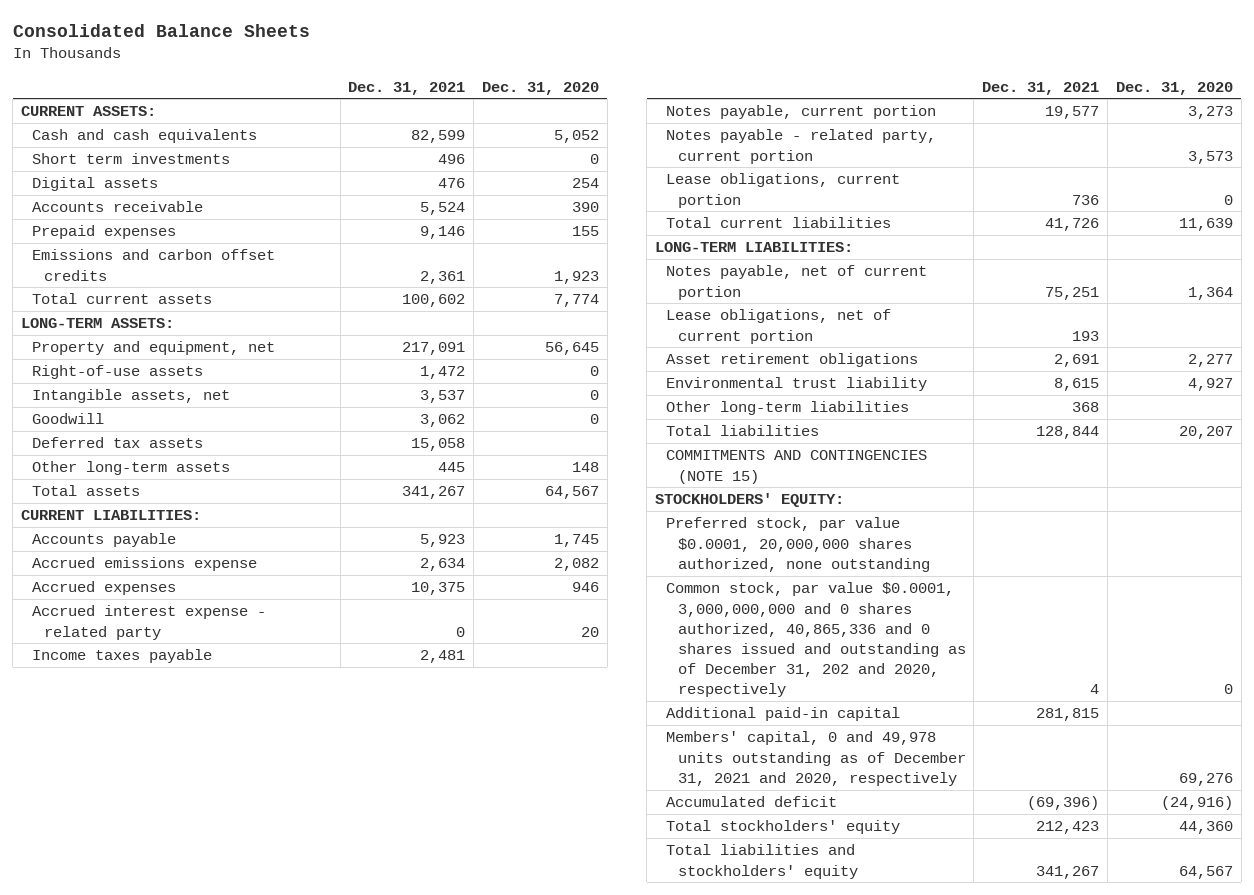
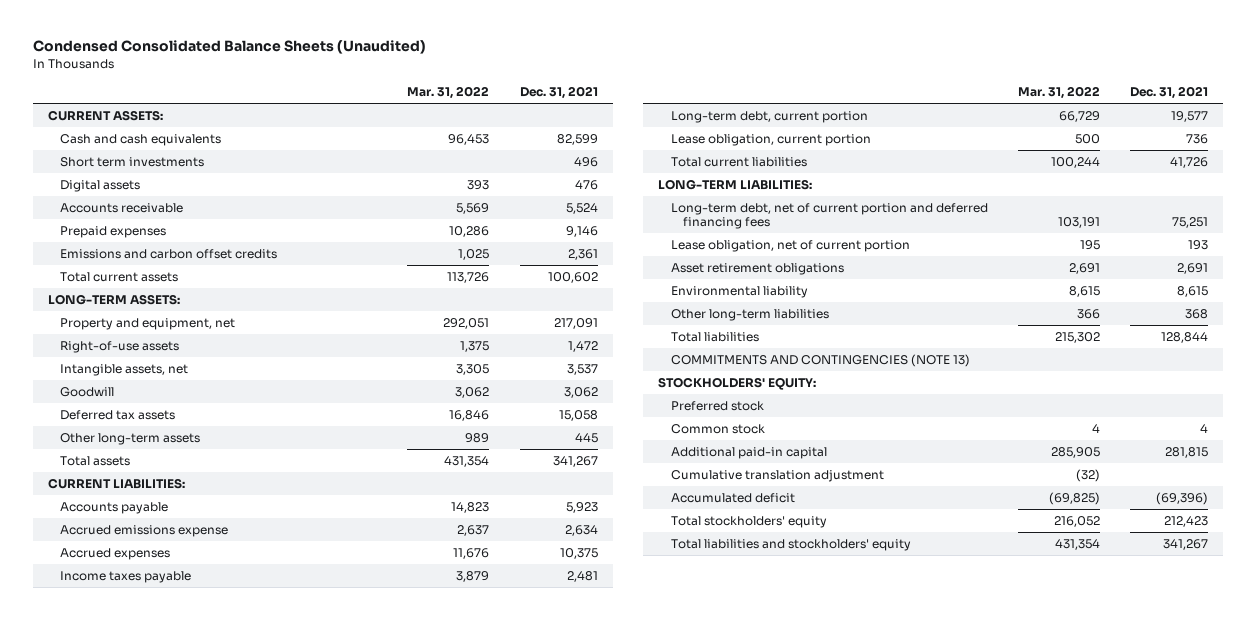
[12,24,310,38] Consolidated Balance Sheets -> [32,40,426,55] Condensed Consolidated Balance Sheets (Unaudited)
[482,81,600,95] Dec. 31, 2020 -> none
none -> [407,86,490,100] Mar. 31, 2022
[32,605,267,640] Accrued interest expense - related party -> none
[666,129,937,164] Notes payable - related party, current portion -> none
[666,105,937,120] Notes payable, current portion -> [670,110,868,123] Long-term debt, current portion
[666,173,901,208] Lease obligations, current portion -> [670,133,871,146] Lease obligation, current portion
[666,265,928,300] Notes payable, net of current portion -> [670,202,988,230] Long-term debt, net of current portion and deferred financing fees
[666,309,892,344] Lease obligations, net of current portion -> [670,239,910,252] Lease obligation, net of current portion
[666,377,928,392] Environmental trust liability -> [670,285,808,298] Environmental liability
[666,450,928,484] COMMITMENTS AND CONTINGENCIES (NOTE 15) -> [670,353,970,367] COMMITMENTS AND CONTINGENCIES (NOTE 13)
[666,517,930,572] Preferred stock, par value $0.0001, 20,000,000 shares authorized, none outstanding -> [670,400,764,411] Preferred stock
[666,582,966,698] Common stock, par value $0.0001, 3,000,000,000 and 0 shares authorized, 40,865,336 and 0 shares issued and outstanding as of December 31, 202 and 2020, respectively -> [670,423,765,434] Common stock
[666,731,966,786] Members' capital, 0 and 49,978 units outstanding as of December 31, 2021 and 2020, respectively -> none
none -> [670,469,884,482] Cumulative translation adjustment

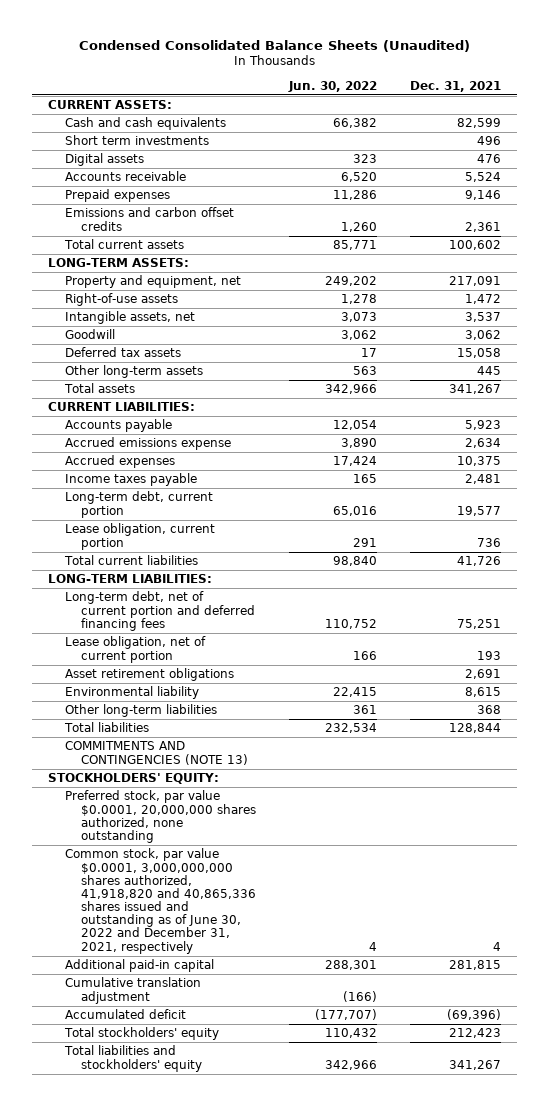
[407,86,490,100] Mar. 31, 2022 -> none
none -> [287,80,377,92] Jun. 30, 2022
[670,400,764,411] Preferred stock -> [64,790,256,843] Preferred stock, par value $0.0001, 20,000,000 shares authorized, none outstanding
[670,423,765,434] Common stock -> [64,848,256,954] Common stock, par value $0.0001, 3,000,000,000 shares authorized, 41,918,820 and 40,865,336 shares issued and outstanding as of June 30, 2022 and December 31, 2021, respectively

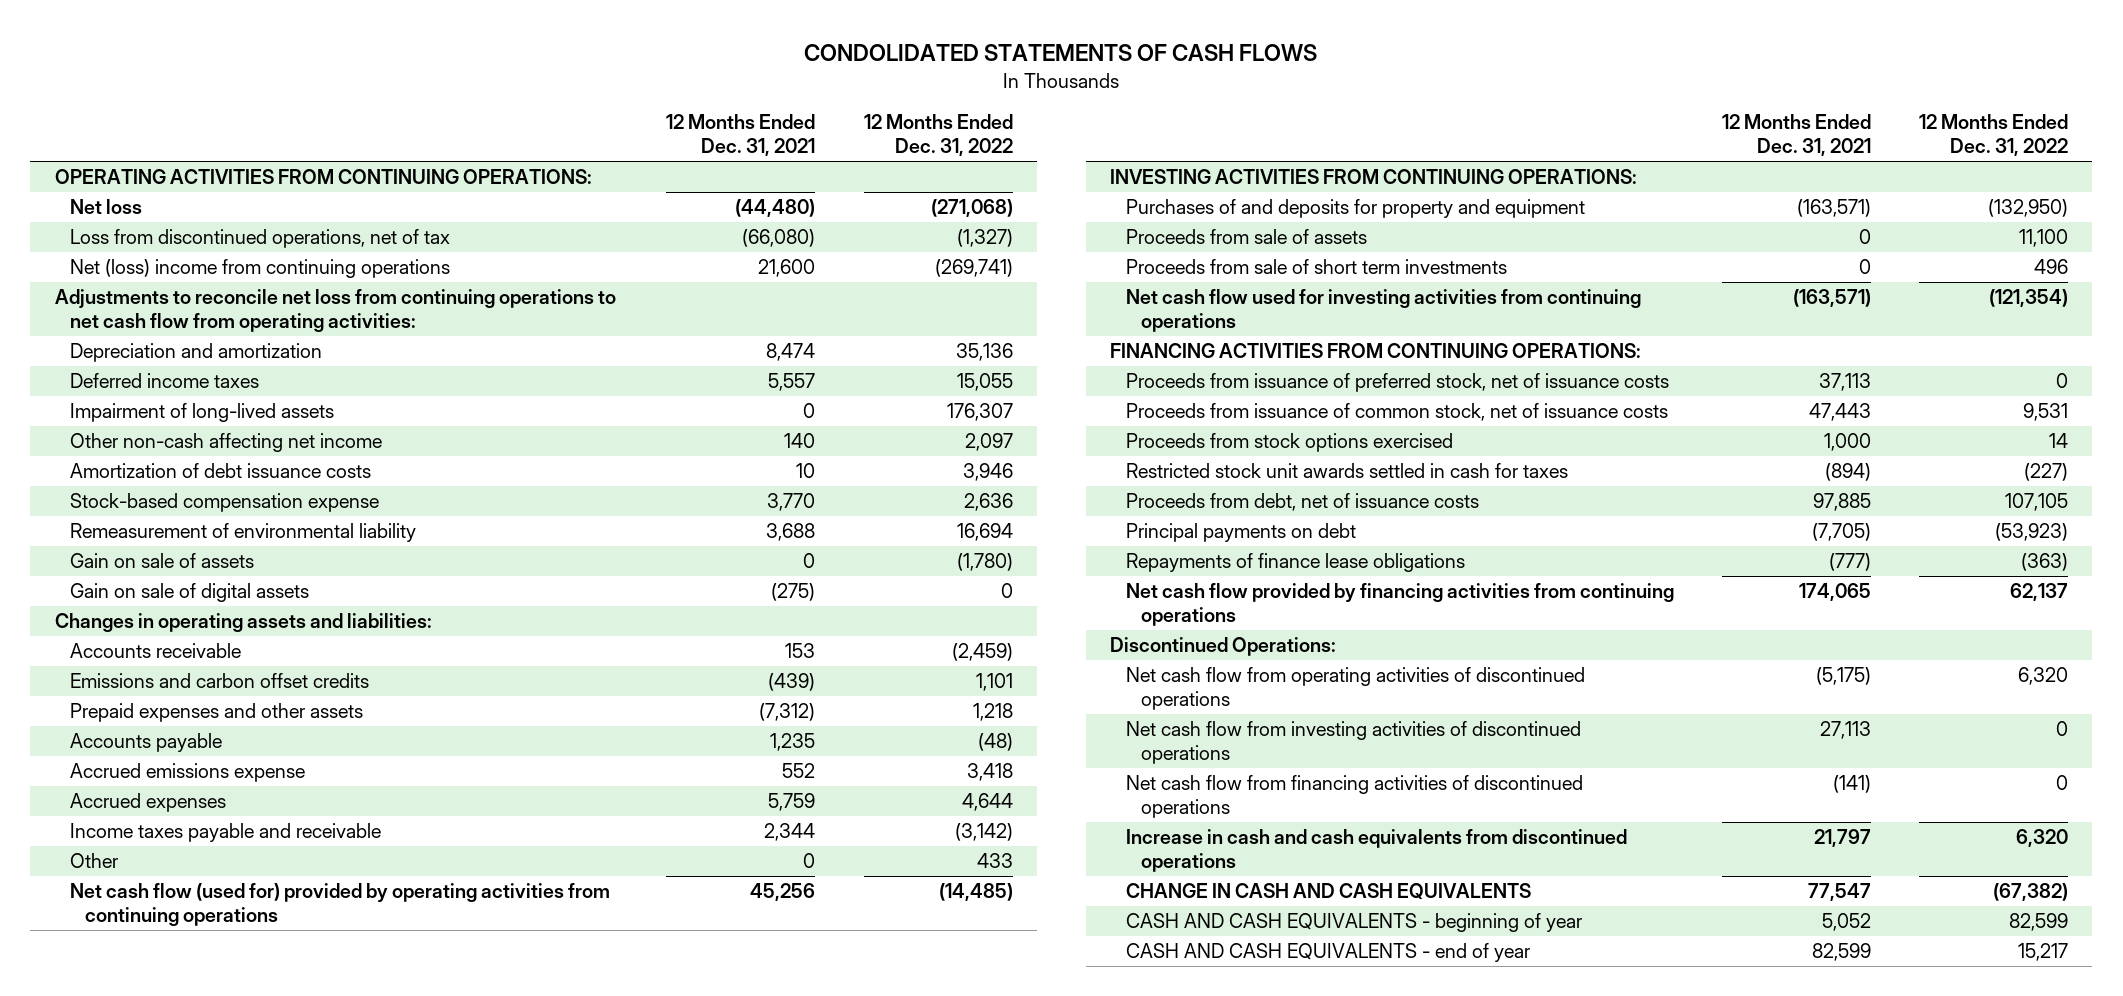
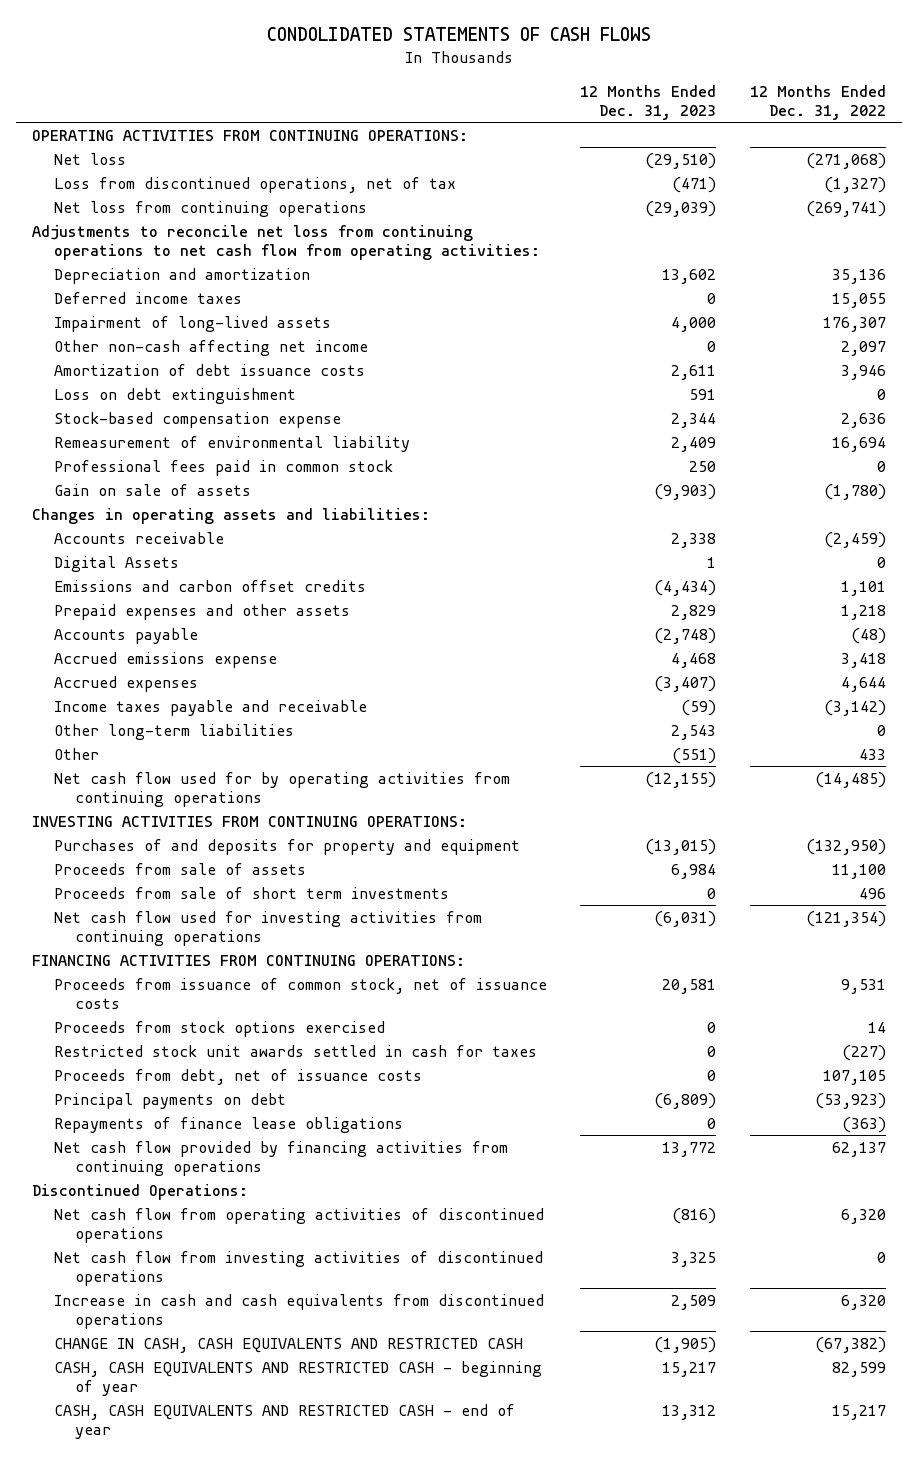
[666,114,816,157] 12 Months Ended Dec. 31, 2021 -> none
none -> [580,84,717,120] 12 Months Ended Dec. 31, 2023
[69,259,450,279] Net (loss) income from continuing operations -> [53,200,367,217] Net loss from continuing operations
none -> [53,387,296,404] Loss on debt extinguishment
none -> [53,459,393,476] Professional fees paid in common stock
[69,583,309,603] Gain on sale of digital assets -> none
none -> [53,555,179,572] Digital Assets
none -> [53,723,294,740] Other long-term liabilities
[69,883,610,927] Net cash flow (used for) provided by operating activities from continuing operations -> [53,771,510,807] Net cash flow used for by operating activities from continuing operations
[1125,373,1669,393] Proceeds from issuance of preferred stock, net of issuance costs -> none
[1125,775,1583,819] Net cash flow from financing activities of discontinued operations -> none
[1125,883,1531,900] CHANGE IN CASH AND CASH EQUIVALENTS -> [53,1337,523,1353] CHANGE IN CASH, CASH EQUIVALENTS AND RESTRICTED CASH
[1125,913,1582,933] CASH AND CASH EQUIVALENTS - beginning of year -> [53,1360,542,1396] CASH, CASH EQUIVALENTS AND RESTRICTED CASH - beginning of year
[1125,943,1530,963] CASH AND CASH EQUIVALENTS - end of year -> [53,1403,515,1439] CASH, CASH EQUIVALENTS AND RESTRICTED CASH - end of year

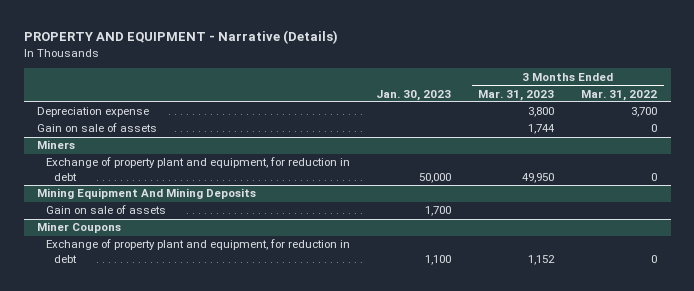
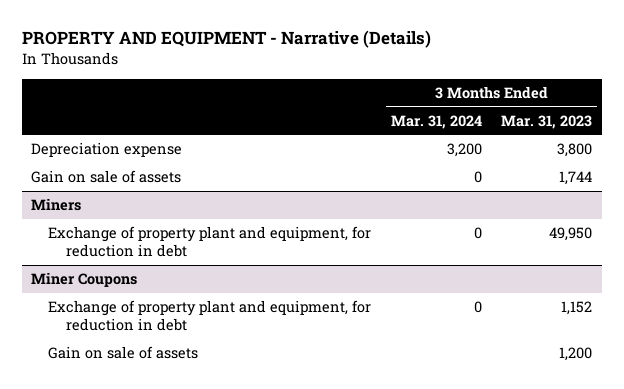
[376,89,452,101] Jan. 30, 2023 -> none
[581,89,658,101] Mar. 31, 2022 -> none
none -> [390,114,482,129] Mar. 31, 2024
[37,188,257,200] Mining Equipment And Mining Deposits -> none
[45,205,166,215] Gain on sale of assets -> none
none -> [48,346,199,360] Gain on sale of assets

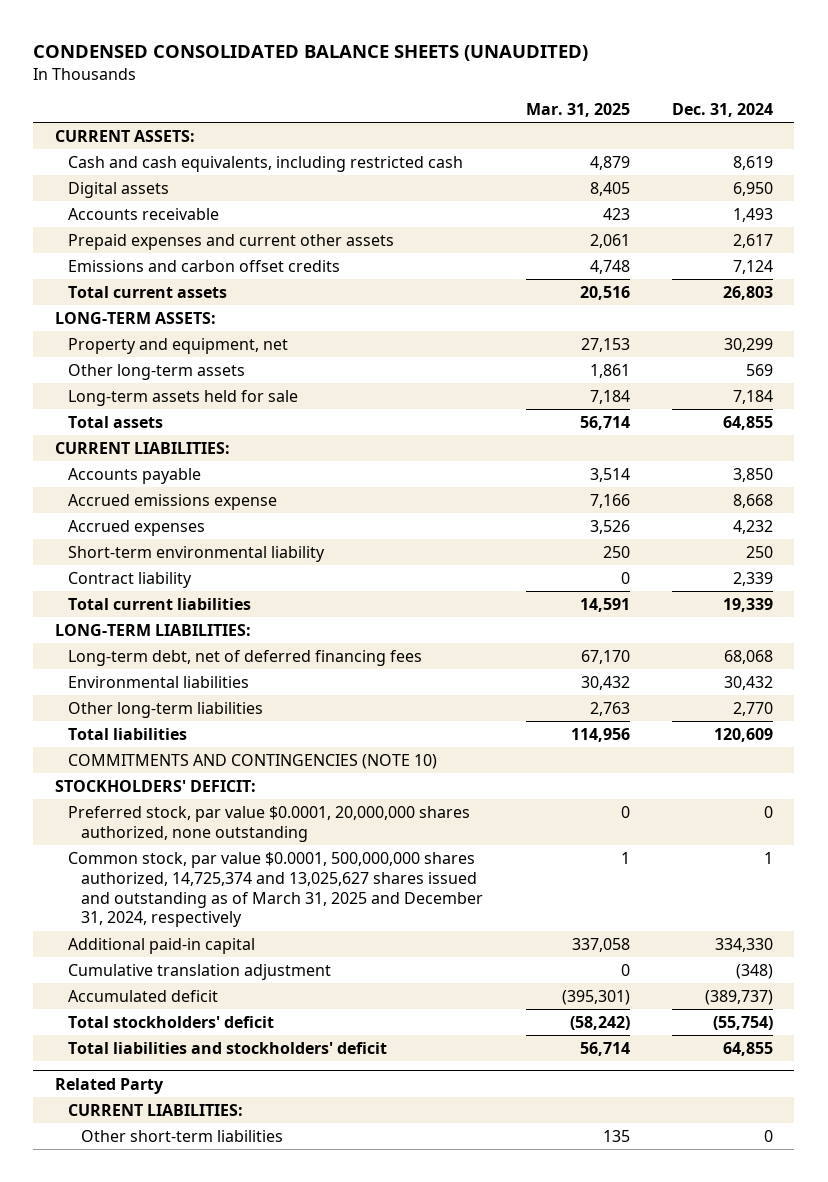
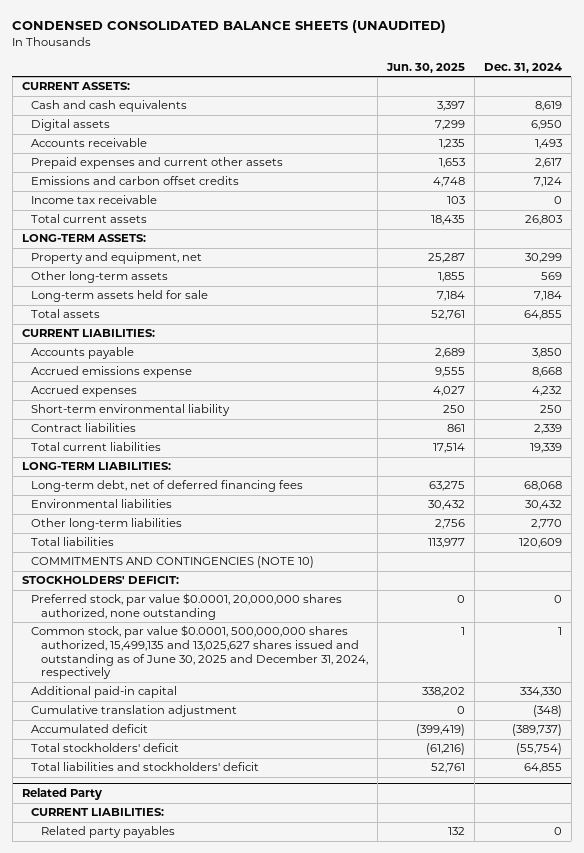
[525,103,630,118] Mar. 31, 2025 -> none
none -> [386,62,466,73] Jun. 30, 2025
[67,155,463,172] Cash and cash equivalents, including restricted cash -> [31,100,188,113] Cash and cash equivalents
none -> [31,195,158,205] Income tax receivable
[67,571,192,588] Contract liability -> [31,423,137,433] Contract liabilities
[67,851,484,928] Common stock, par value $0.0001, 500,000,000 shares authorized, 14,725,374 and 13,025,627 shares issued and outstanding as of March 31, 2025 and December 31, 2024, respectively -> [31,625,369,680] Common stock, par value $0.0001, 500,000,000 shares authorized, 15,499,135 and 13,025,627 shares issued and outstanding as of June 30, 2025 and December 31, 2024, respectively
[81,1129,284,1142] Other short-term liabilities -> [41,826,176,839] Related party payables

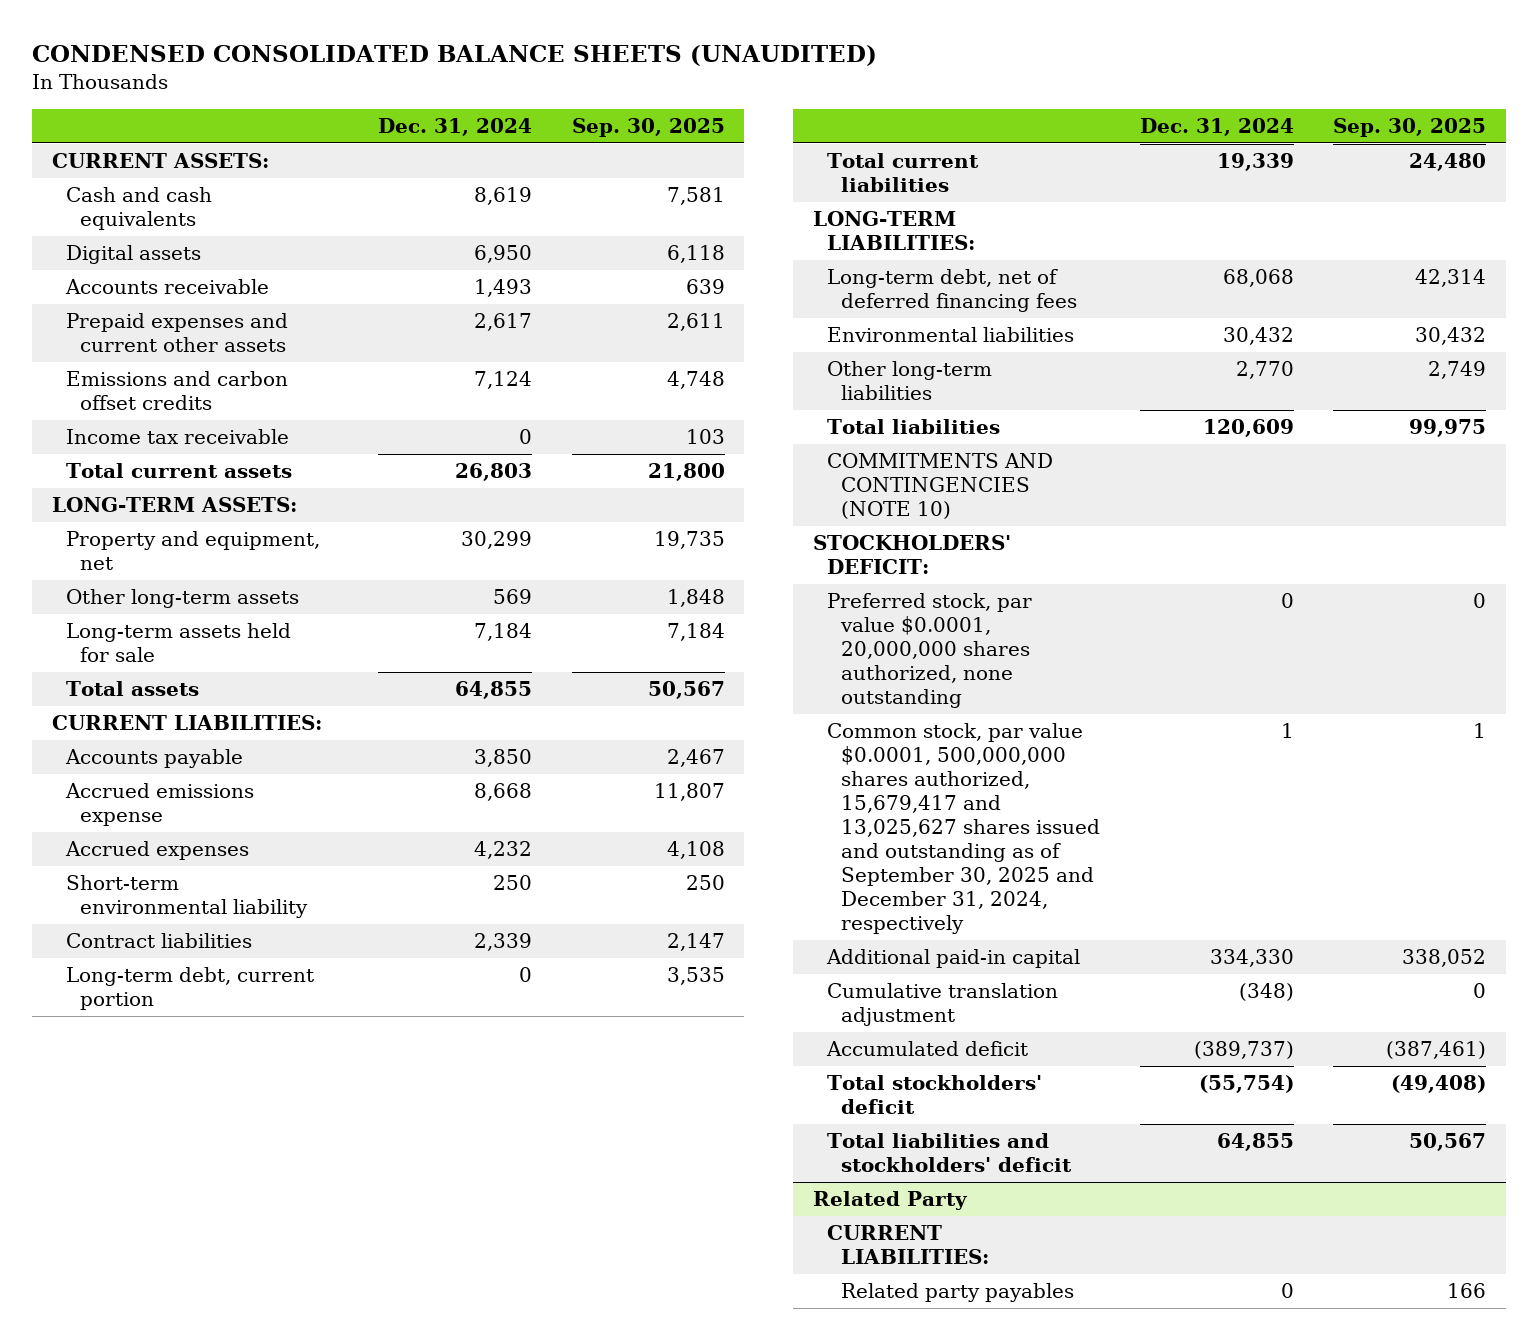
[386,62,466,73] Jun. 30, 2025 -> none
none -> [571,117,725,137] Sep. 30, 2025
none -> [65,967,314,1011] Long-term debt, current portion
[31,625,369,680] Common stock, par value $0.0001, 500,000,000 shares authorized, 15,499,135 and 13,025,627 shares issued and outstanding as of June 30, 2025 and December 31, 2024, respectively -> [827,723,1101,934] Common stock, par value $0.0001, 500,000,000 shares authorized, 15,679,417 and 13,025,627 shares issued and outstanding as of September 30, 2025 and December 31, 2024, respectively

